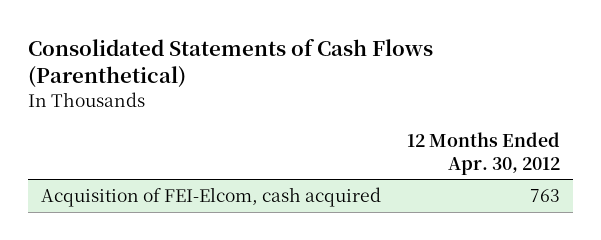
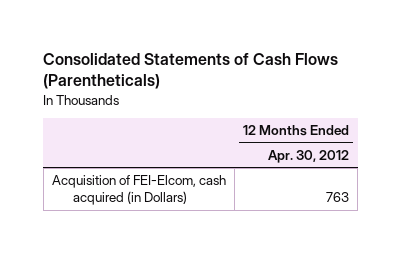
[27,38,433,89] Consolidated Statements of Cash Flows (Parenthetical) -> [43,52,339,89] Consolidated Statements of Cash Flows (Parentheticals)
[41,187,382,208] Acquisition of FEI-Elcom, cash acquired -> [51,175,226,206] Acquisition of FEI-Elcom, cash acquired (in Dollars)

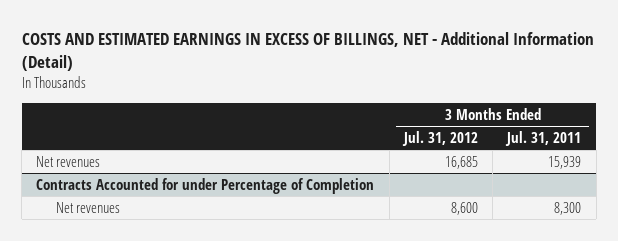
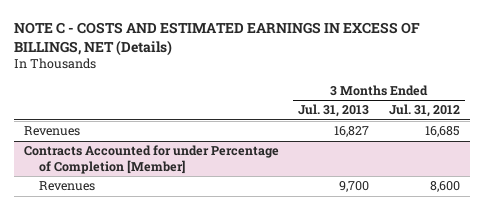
[21,31,594,72] COSTS AND ESTIMATED EARNINGS IN EXCESS OF BILLINGS, NET - Additional Information (Detail) -> [13,21,420,56] NOTE C - COSTS AND ESTIMATED EARNINGS IN EXCESS OF BILLINGS, NET (Details)
[505,130,582,146] Jul. 31, 2011 -> none
none -> [298,104,370,118] Jul. 31, 2013
[36,155,101,167] Net revenues -> [23,126,80,137] Revenues
[36,177,375,194] Contracts Accounted for under Percentage of Completion -> [23,145,279,174] Contracts Accounted for under Percentage of Completion [Member]
[56,201,121,213] Net revenues -> [39,181,96,192] Revenues

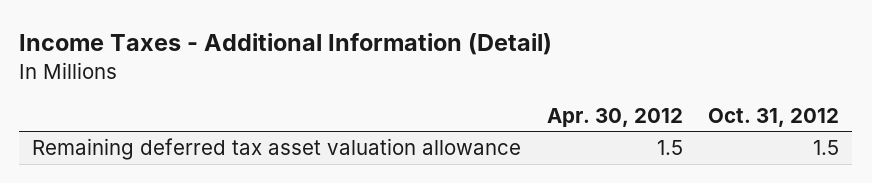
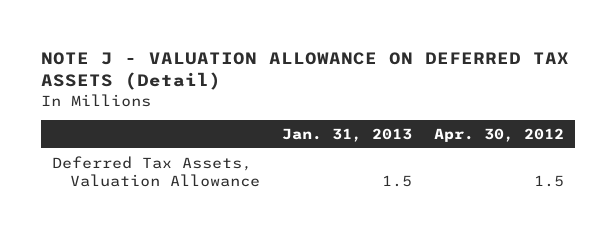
[19,33,553,56] Income Taxes - Additional Information (Detail) -> [41,51,570,91] NOTE J - VALUATION ALLOWANCE ON DEFERRED TAX ASSETS (Detail)
[708,107,840,127] Oct. 31, 2012 -> none
none -> [282,128,413,143] Jan. 31, 2013
[32,138,522,161] Remaining deferred tax asset valuation allowance -> [52,156,261,187] Deferred Tax Assets, Valuation Allowance

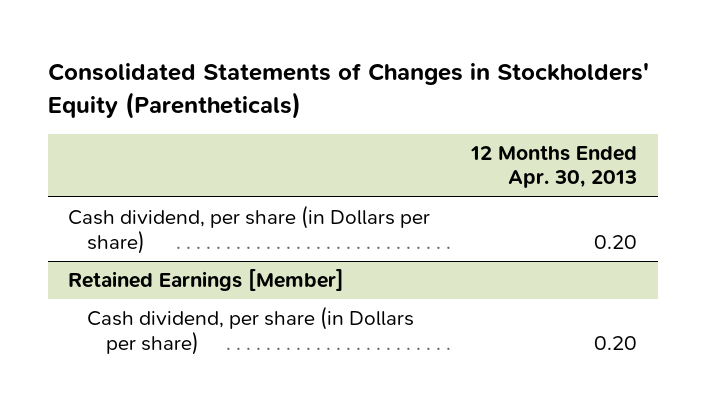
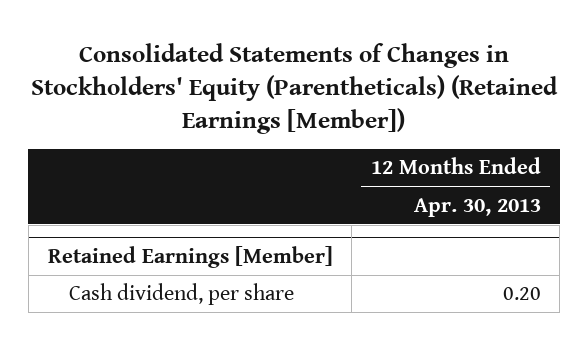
[47,63,649,119] Consolidated Statements of Changes in Stockholders' Equity (Parentheticals) -> [31,42,559,134] Consolidated Statements of Changes in Stockholders' Equity (Parentheticals) (Retained Earnings [Member])
[68,205,431,254] Cash dividend, per share (in Dollars per share) -> none
[87,306,415,355] Cash dividend, per share (in Dollars per share) -> [69,283,295,306] Cash dividend, per share

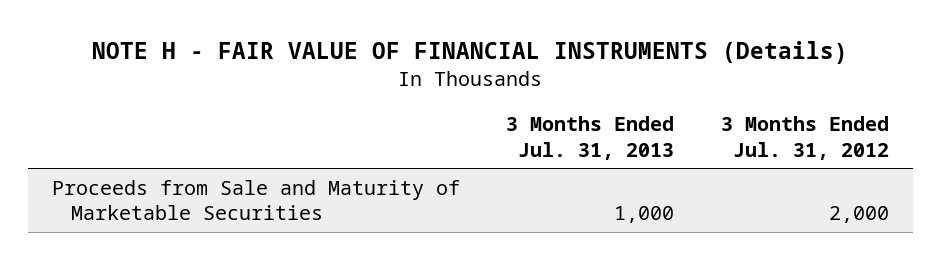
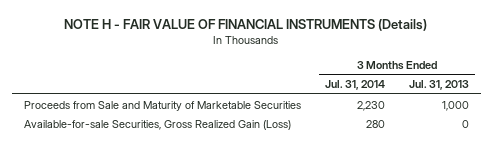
[721,116,890,160] 3 Months Ended Jul. 31, 2012 -> none
none -> [324,80,385,91] Jul. 31, 2014
none -> [23,119,291,130] Available-for-sale Securities, Gross Realized Gain (Loss)

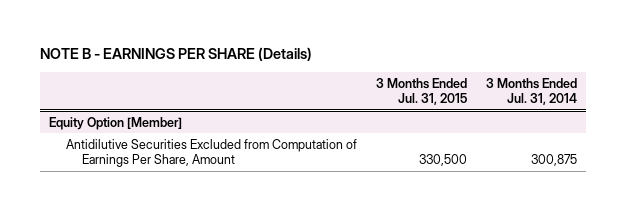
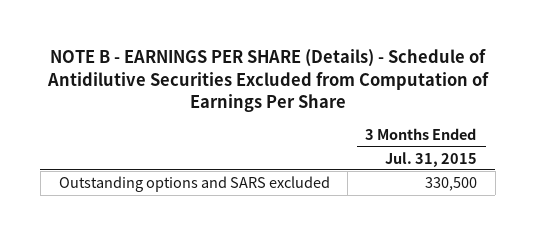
[39,47,312,62] NOTE B - EARNINGS PER SHARE (Details) -> [46,49,489,113] NOTE B - EARNINGS PER SHARE (Details) - Schedule of Antidilutive Securities Excluded from Computation of Earnings Per Share
[485,77,577,106] 3 Months Ended Jul. 31, 2014 -> none
[49,116,183,130] Equity Option [Member] -> none
[65,138,357,168] Antidilutive Securities Excluded from Computation of Earnings Per Share, Amount -> [58,176,330,193] Outstanding options and SARS excluded

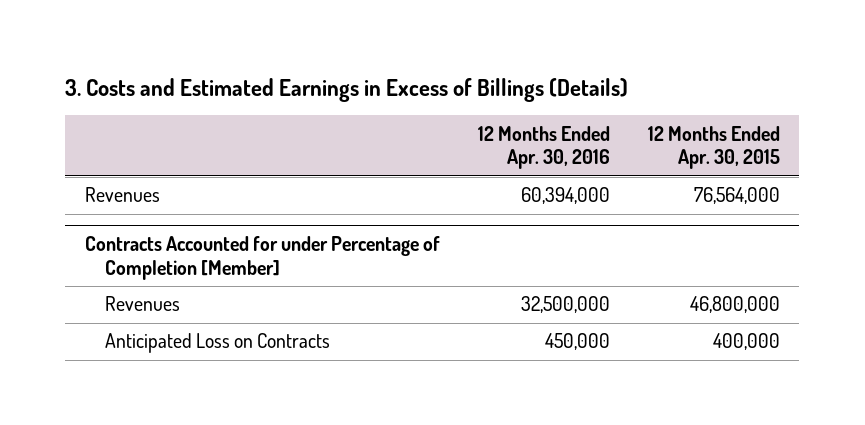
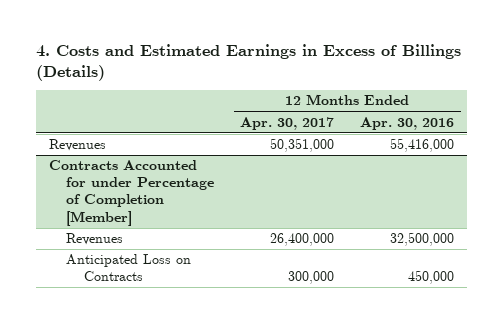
[65,77,629,102] 3. Costs and Estimated Earnings in Excess of Billings (Details) -> [35,44,461,81] 4. Costs and Estimated Earnings in Excess of Billings (Details)
[648,125,781,170] 12 Months Ended Apr. 30, 2015 -> none
none -> [240,116,335,130] Apr. 30, 2017
[520,187,610,205] 60,394,000 -> [390,138,455,153] 55,416,000

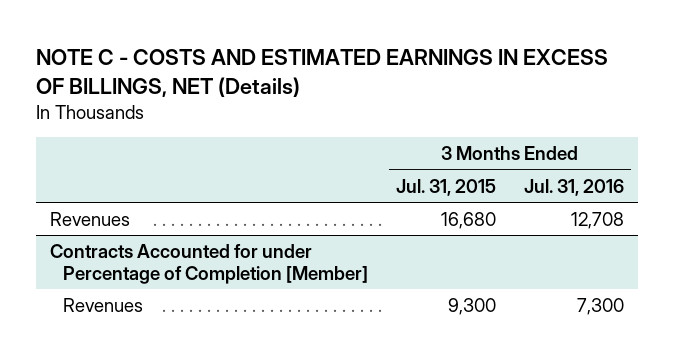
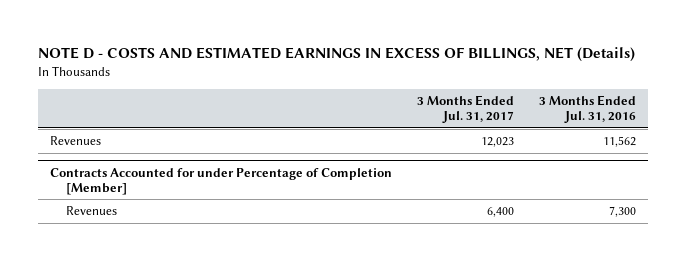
[35,48,608,97] NOTE C - COSTS AND ESTIMATED EARNINGS IN EXCESS OF BILLINGS, NET (Details) -> [38,47,636,63] NOTE D - COSTS AND ESTIMATED EARNINGS IN EXCESS OF BILLINGS, NET (Details)
[396,178,497,196] Jul. 31, 2015 -> none
none -> [417,95,515,124] 3 Months Ended Jul. 31, 2017
[570,212,624,230] 12,708 -> [602,136,636,148] 11,562

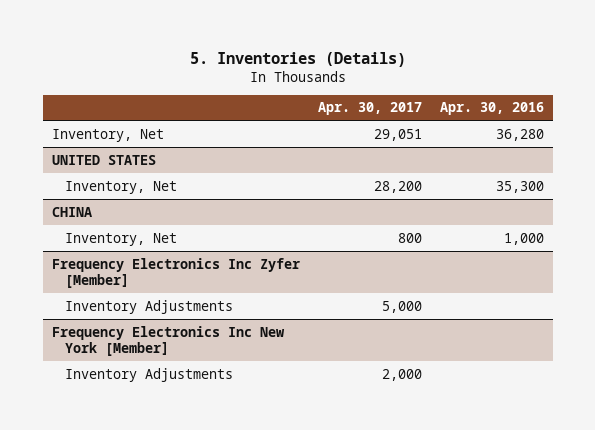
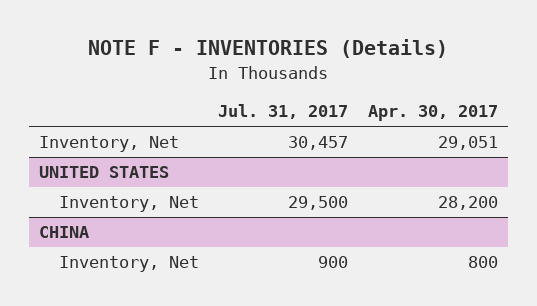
[189,51,406,67] 5. Inventories (Details) -> [88,39,449,59] NOTE F - INVENTORIES (Details)
[439,102,544,116] Apr. 30, 2016 -> none
none -> [218,104,349,120] Jul. 31, 2017
[51,257,300,288] Frequency Electronics Inc Zyfer [Member] -> none
[65,299,234,314] Inventory Adjustments -> none
[51,325,285,356] Frequency Electronics Inc New York [Member] -> none
[65,367,234,382] Inventory Adjustments -> none

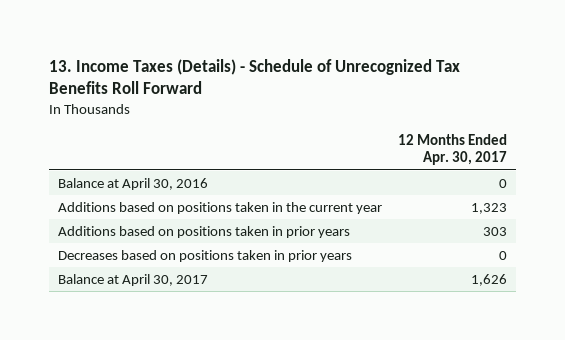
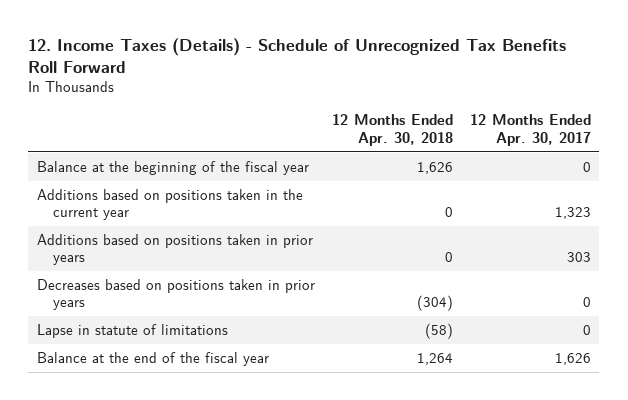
[49,58,461,95] 13. Income Taxes (Details) - Schedule of Unrecognized Tax Benefits Roll Forward -> [28,37,567,73] 12. Income Taxes (Details) - Schedule of Unrecognized Tax Benefits Roll Forward
none -> [331,114,453,147] 12 Months Ended Apr. 30, 2018
[57,177,208,190] Balance at April 30, 2016 -> [36,160,309,175] Balance at the beginning of the fiscal year
none -> [36,323,228,338] Lapse in statute of limitations
[57,273,208,286] Balance at April 30, 2017 -> [36,351,269,366] Balance at the end of the fiscal year

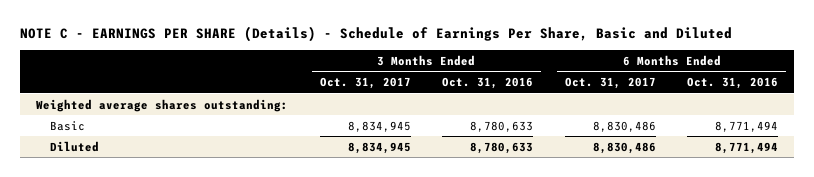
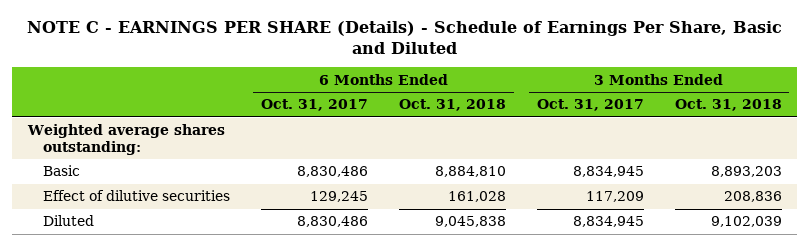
[442,77,534,90] Oct. 31, 2016 -> none
[687,77,779,90] Oct. 31, 2016 -> none
none -> [399,99,507,112] Oct. 31, 2018
none -> [674,99,782,112] Oct. 31, 2018
none -> [43,190,231,202] Effect of dilutive securities

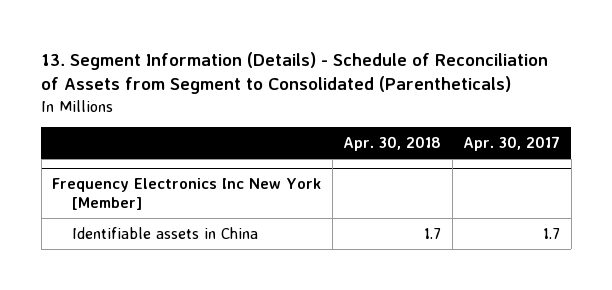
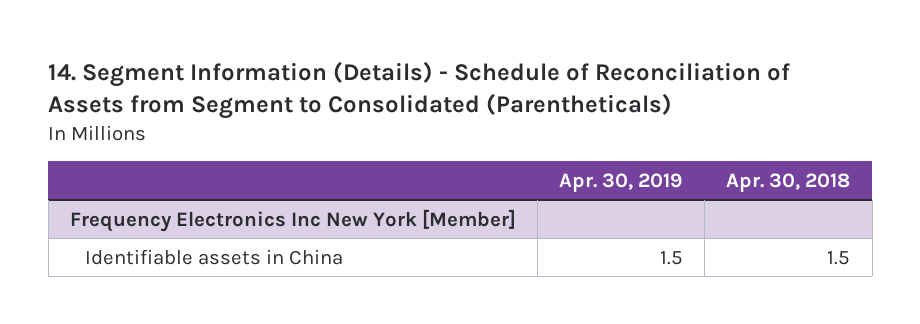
[41,51,549,95] 13. Segment Information (Details) - Schedule of Reconciliation of Assets from Segment to Consolidated (Parentheticals) -> [48,61,791,120] 14. Segment Information (Details) - Schedule of Reconciliation of Assets from Segment to Consolidated (Parentheticals)
[463,136,561,152] Apr. 30, 2017 -> none
none -> [559,172,684,192] Apr. 30, 2019
[424,227,442,239] 1.7 -> [827,250,851,265] 1.5

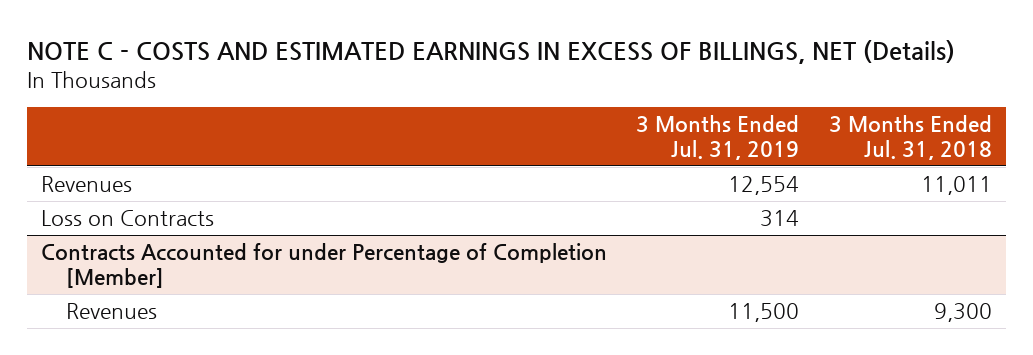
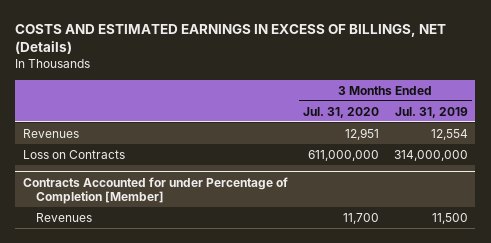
[26,39,955,64] NOTE C - COSTS AND ESTIMATED EARNINGS IN EXCESS OF BILLINGS, NET (Details) -> [15,23,447,55] COSTS AND ESTIMATED EARNINGS IN EXCESS OF BILLINGS, NET (Details)
[828,115,992,161] 3 Months Ended Jul. 31, 2018 -> none
none -> [302,106,379,118] Jul. 31, 2020
[760,210,800,228] 314 -> [393,149,468,161] 314,000,000

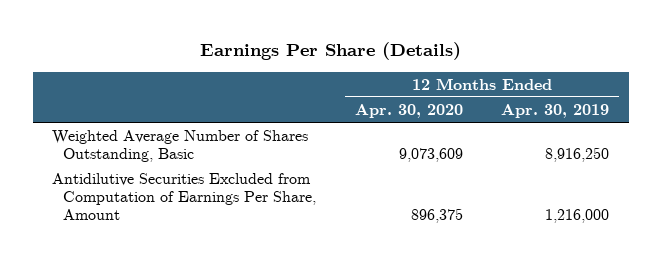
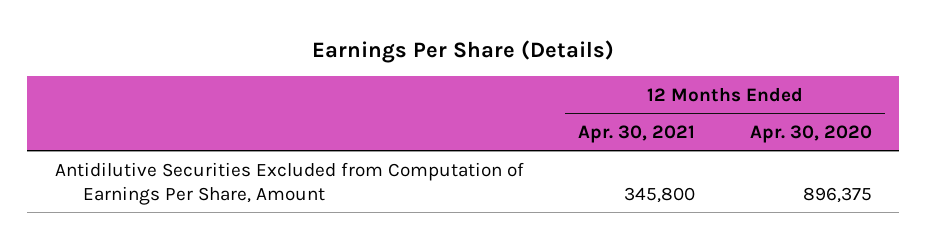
[501,103,610,118] Apr. 30, 2019 -> none
none -> [578,124,696,143] Apr. 30, 2021
[51,129,308,162] Weighted Average Number of Shares Outstanding, Basic -> none

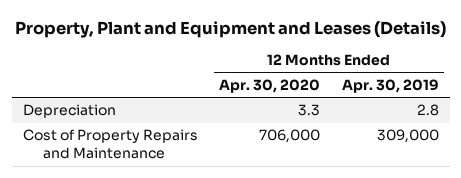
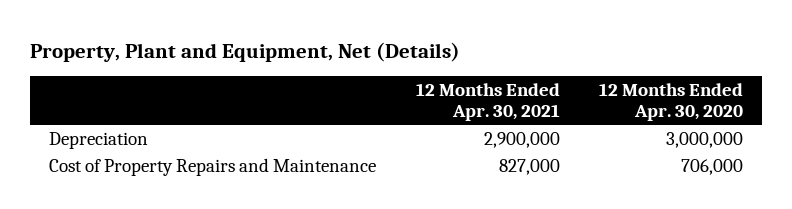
[14,20,446,38] Property, Plant and Equipment and Leases (Details) -> [29,42,460,63] Property, Plant and Equipment, Net (Details)
[341,79,439,94] Apr. 30, 2019 -> none
none -> [415,82,560,122] 12 Months Ended Apr. 30, 2021
[298,104,321,117] 3.3 -> [665,131,743,148] 3,000,000

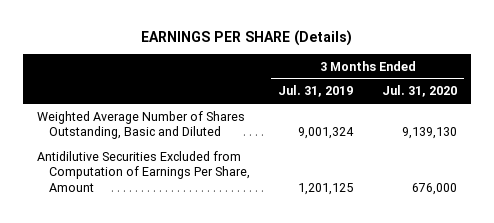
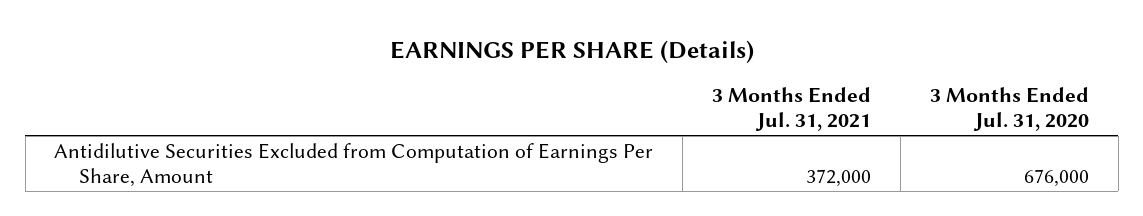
[278,85,354,98] Jul. 31, 2019 -> none
none -> [712,86,872,131] 3 Months Ended Jul. 31, 2021
[36,110,245,140] Weighted Average Number of Shares Outstanding, Basic and Diluted -> none

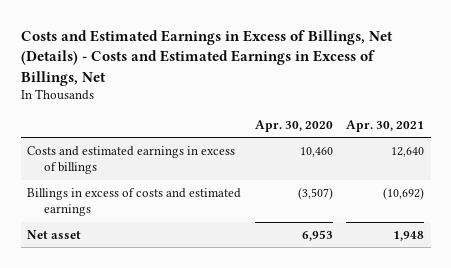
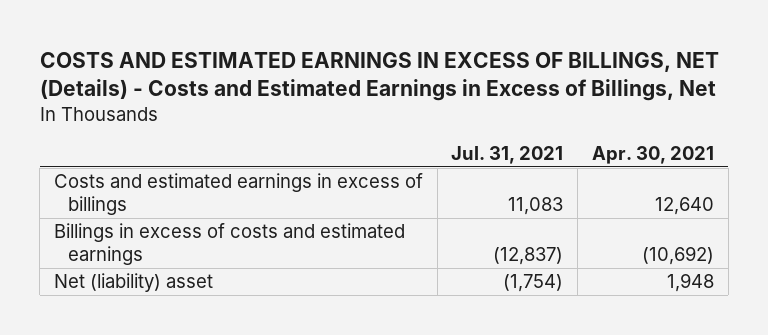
[20,29,393,86] Costs and Estimated Earnings in Excess of Billings, Net (Details) - Costs and Estimated Earnings in Excess of Billings, Net -> [39,52,719,102] COSTS AND ESTIMATED EARNINGS IN EXCESS OF BILLINGS, NET (Details) - Costs and Estimated Earnings in Excess of Billings, Net
[254,120,333,133] Apr. 30, 2020 -> none
none -> [451,145,564,164] Jul. 31, 2021
[27,229,82,239] Net asset -> [53,273,213,293] Net (liability) asset

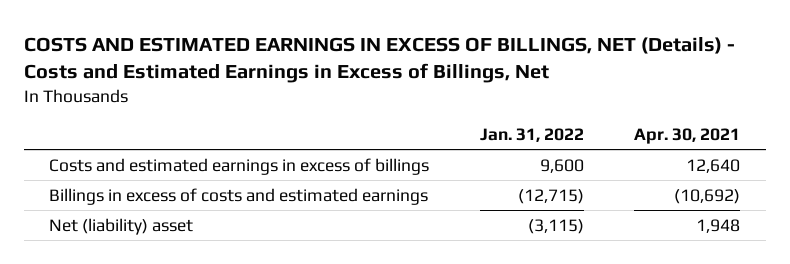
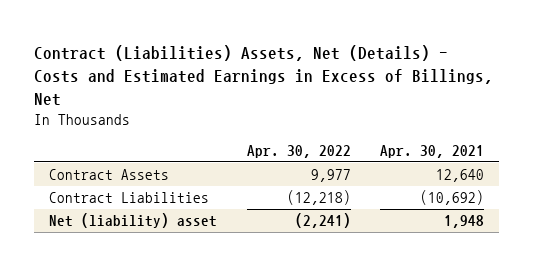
[24,37,736,84] COSTS AND ESTIMATED EARNINGS IN EXCESS OF BILLINGS, NET (Details) - Costs and Estimated Earnings in Excess of Billings, Net -> [34,44,494,107] Contract (Liabilities) Assets, Net (Details) - Costs and Estimated Earnings in Excess of Billings, Net
[479,127,584,142] Jan. 31, 2022 -> none
none -> [246,145,351,159] Apr. 30, 2022
[49,157,430,175] Costs and estimated earnings in excess of billings -> [49,169,170,181] Contract Assets
[49,187,429,205] Billings in excess of costs and estimated earnings -> [49,192,210,204] Contract Liabilities

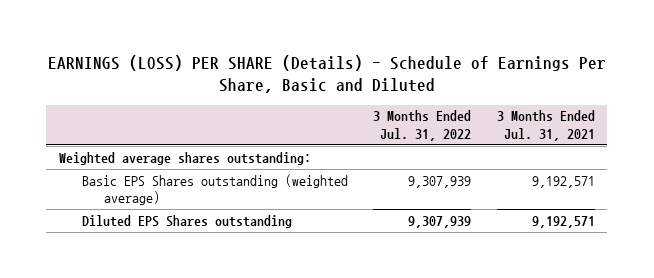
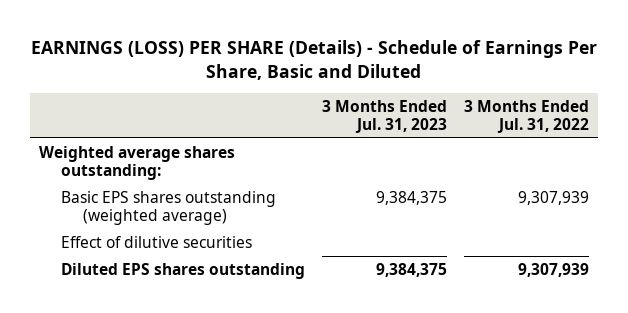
[496,110,595,141] 3 Months Ended Jul. 31, 2021 -> none
none -> [322,99,448,133] 3 Months Ended Jul. 31, 2023
[81,173,348,206] Basic EPS Shares outstanding (weighted average) -> [60,191,276,226] Basic EPS shares outstanding (weighted average)
none -> [60,236,252,249] Effect of dilutive securities
[81,214,292,228] Diluted EPS Shares outstanding -> [60,263,305,280] Diluted EPS shares outstanding

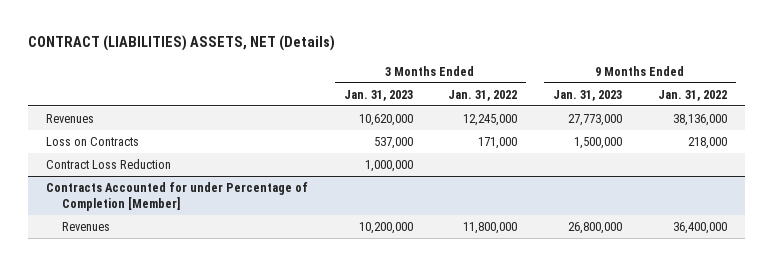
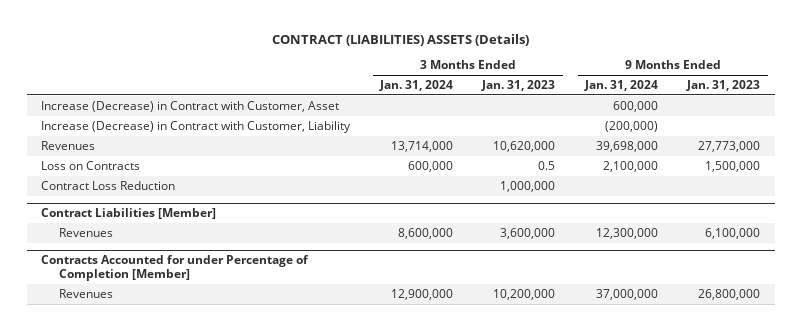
[27,35,335,52] CONTRACT (LIABILITIES) ASSETS, NET (Details) -> [271,34,529,47] CONTRACT (LIABILITIES) ASSETS (Details)
[448,89,518,101] Jan. 31, 2022 -> none
[658,89,728,101] Jan. 31, 2022 -> none
none -> [378,80,453,92] Jan. 31, 2024
none -> [583,80,658,92] Jan. 31, 2024
none -> [41,100,340,112] Increase (Decrease) in Contract with Customer, Asset
none -> [41,120,352,133] Increase (Decrease) in Contract with Customer, Liability
[373,136,413,149] 537,000 -> [538,160,556,170] 0.5
none -> [41,207,217,219] Contract Liabilities [Member]
none -> [59,227,114,237] Revenues

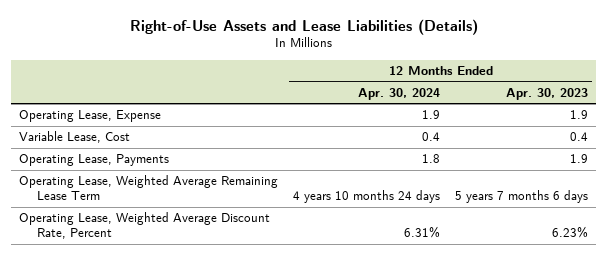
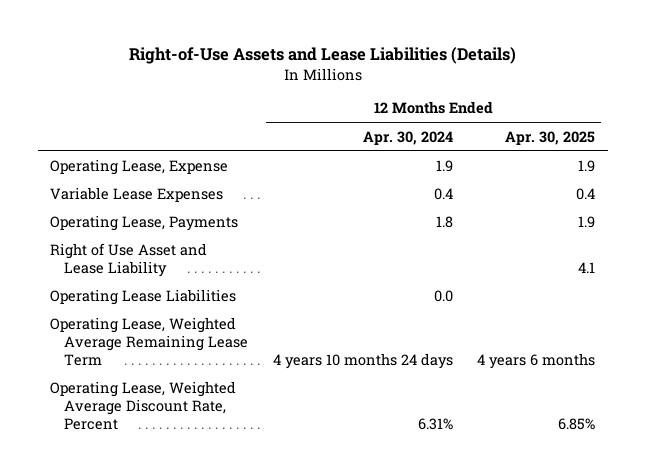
[506,87,589,100] Apr. 30, 2023 -> none
none -> [505,130,596,145] Apr. 30, 2025
[18,131,130,144] Variable Lease, Cost -> [50,187,224,203] Variable Lease Expenses
none -> [50,243,208,277] Right of Use Asset and Lease Liability
none -> [50,289,237,306] Operating Lease Liabilities

